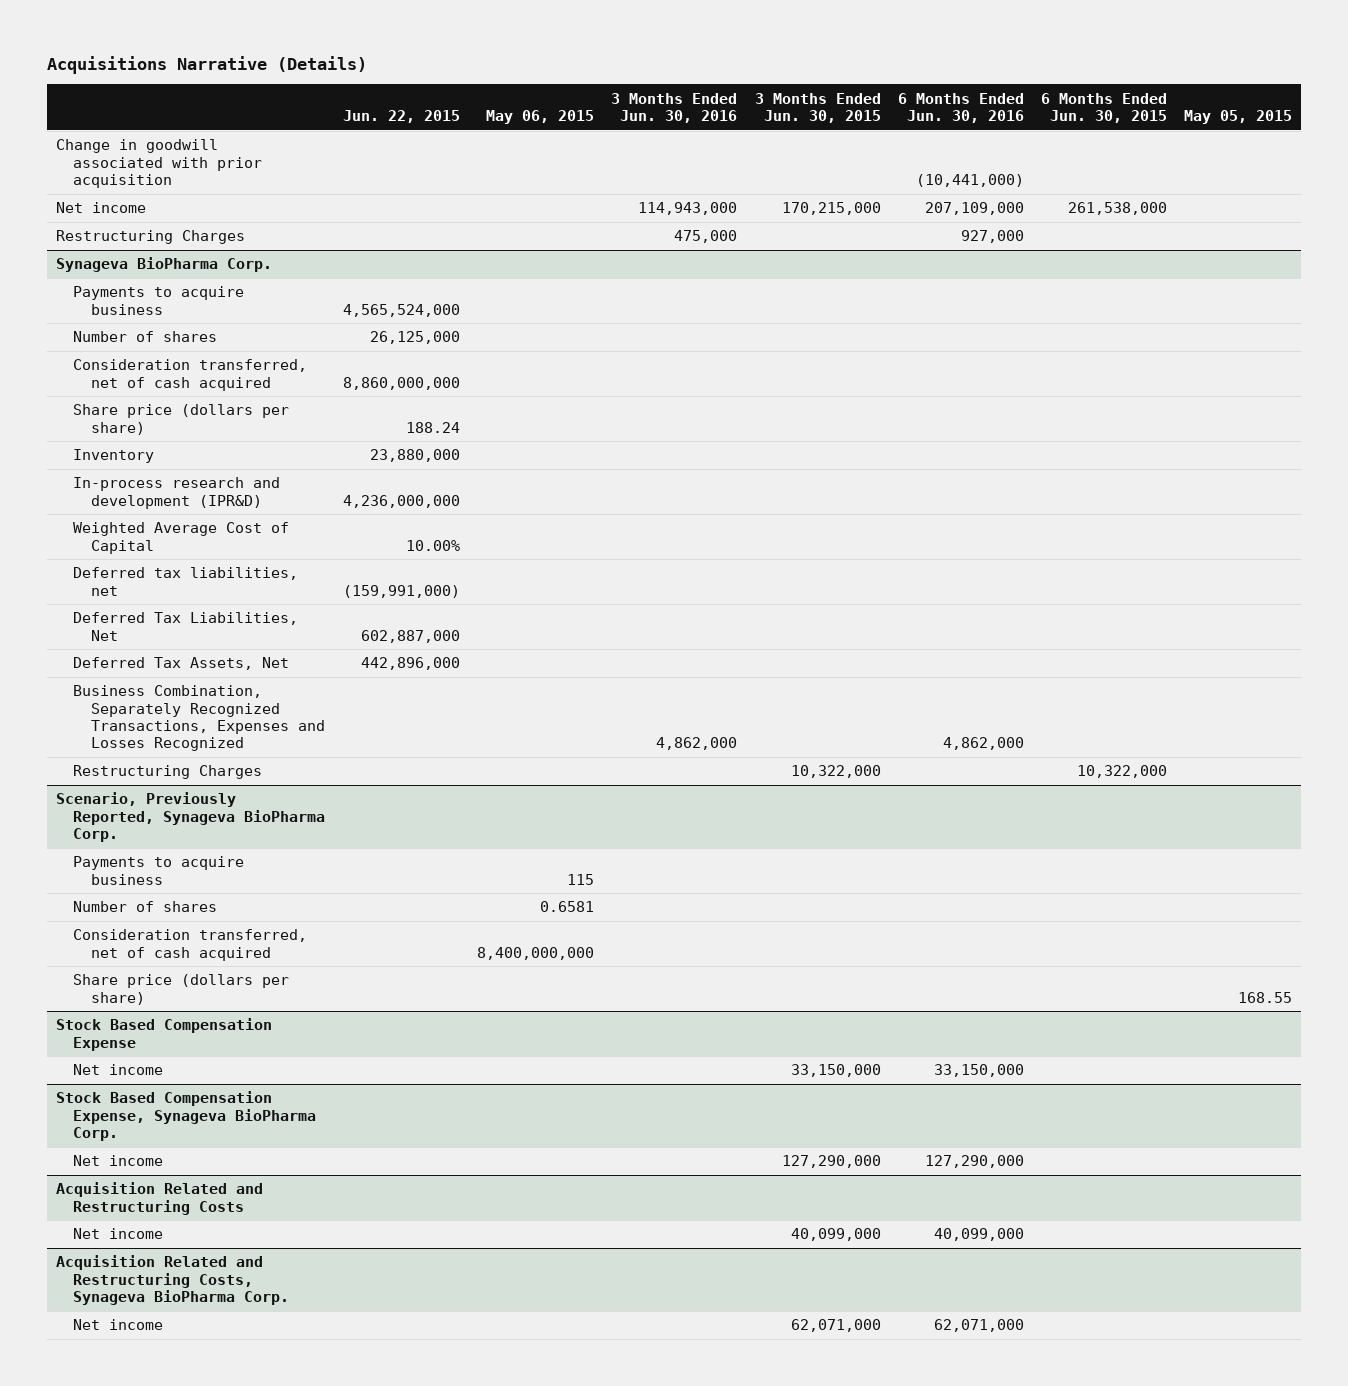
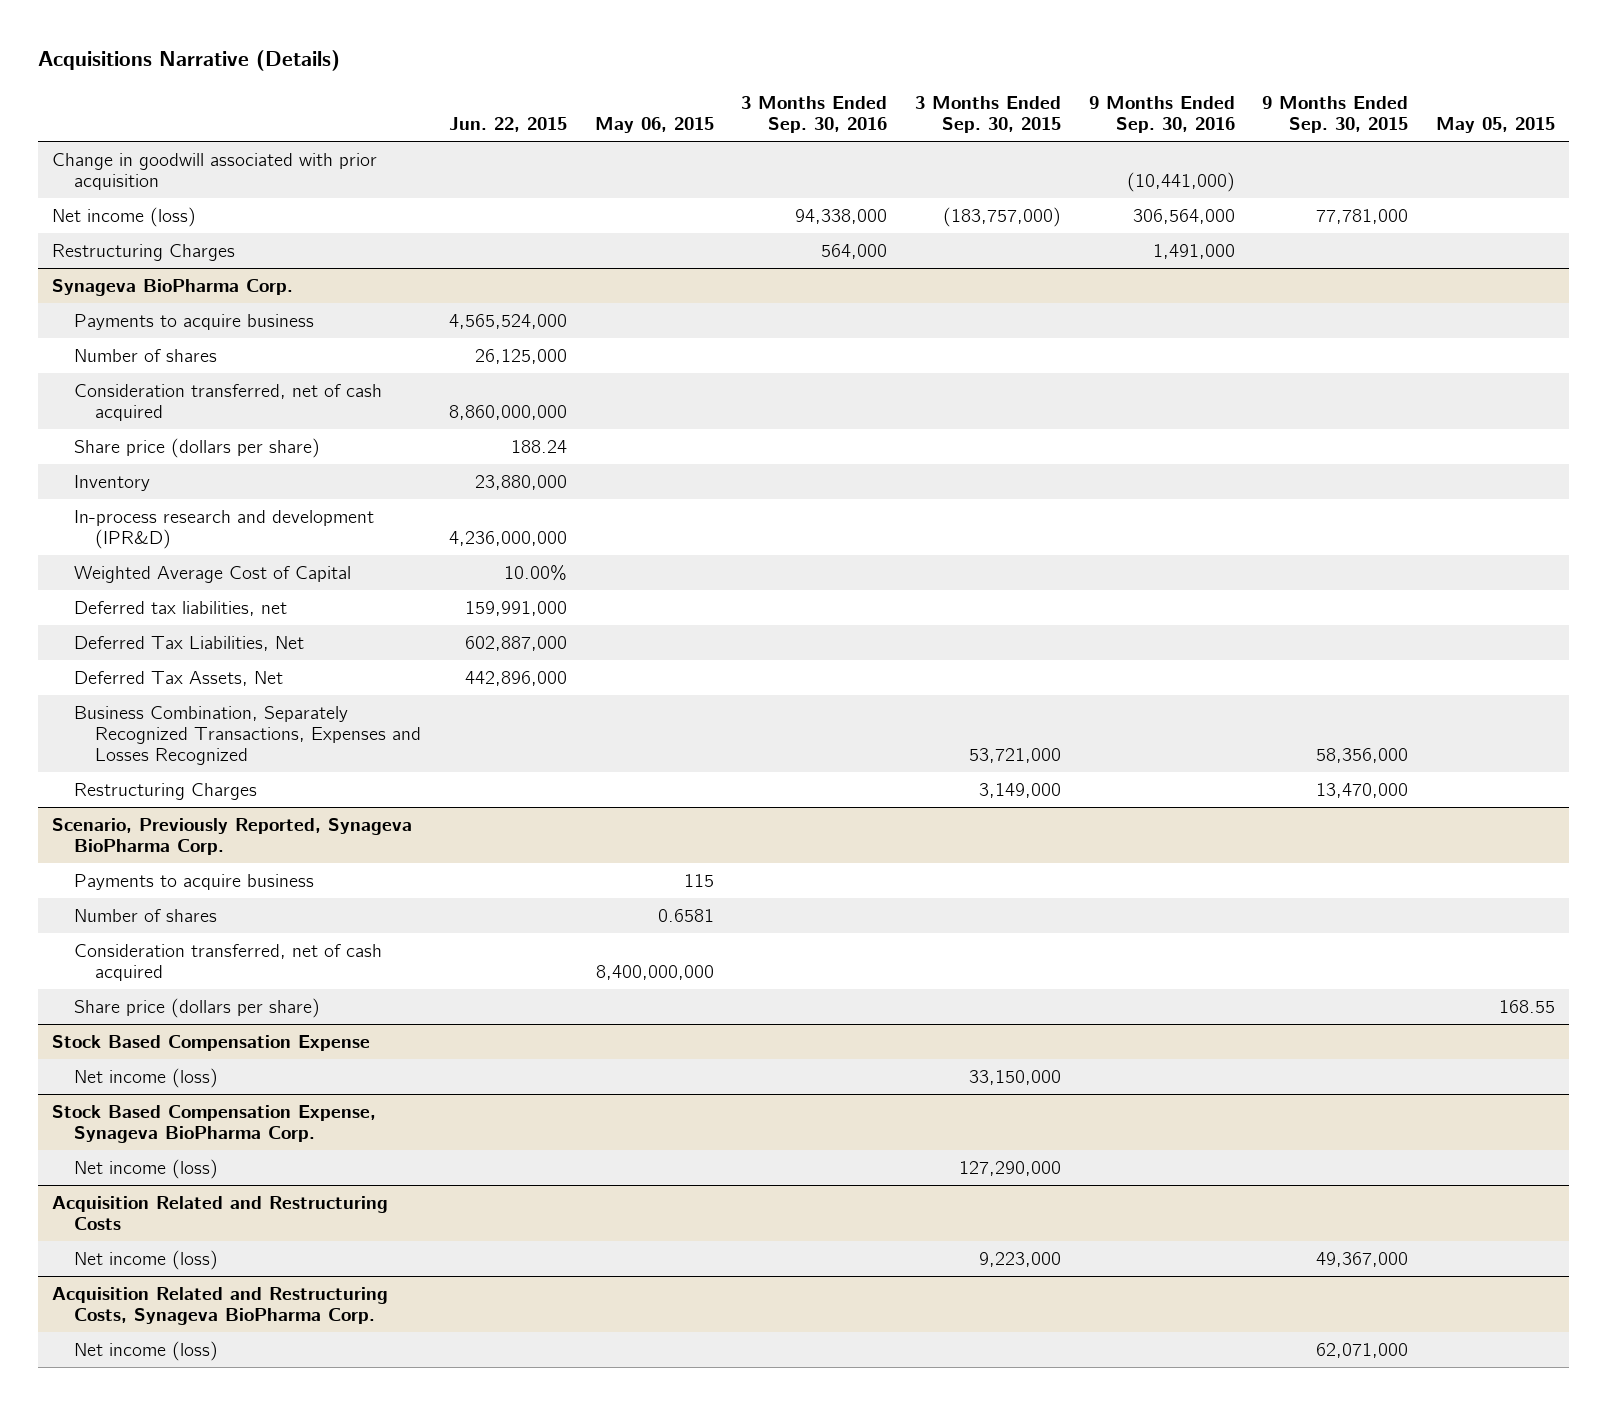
[611,92,738,124] 3 Months Ended Jun. 30, 2016 -> none
[754,92,881,124] 3 Months Ended Jun. 30, 2015 -> none
[897,92,1024,124] 6 Months Ended Jun. 30, 2016 -> none
[1041,92,1168,124] 6 Months Ended Jun. 30, 2015 -> none
none -> [741,95,888,133] 3 Months Ended Sep. 30, 2016
none -> [914,95,1061,133] 3 Months Ended Sep. 30, 2015
none -> [1088,95,1235,133] 9 Months Ended Sep. 30, 2016
none -> [1262,95,1409,133] 9 Months Ended Sep. 30, 2015
[55,202,146,214] Net income -> [51,206,196,227] Net income (loss)
[342,584,460,598] (159,991,000) -> [465,600,568,616] 159,991,000
[73,1064,164,1076] Net income -> [73,1067,218,1088] Net income (loss)
[73,1155,164,1167] Net income -> [73,1158,218,1179] Net income (loss)
[73,1228,164,1240] Net income -> [73,1249,218,1270] Net income (loss)
[73,1319,164,1331] Net income -> [73,1340,218,1361] Net income (loss)

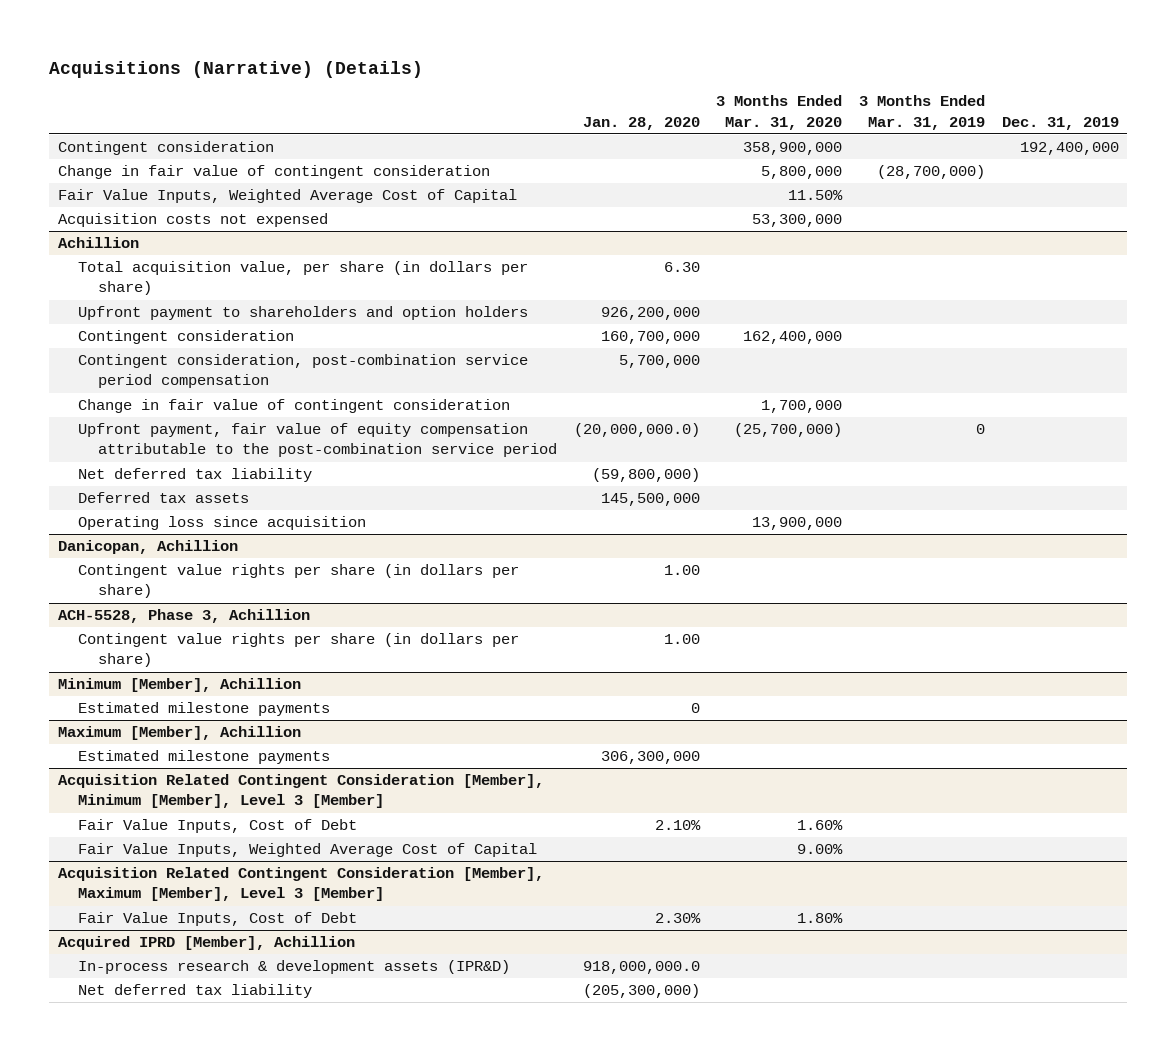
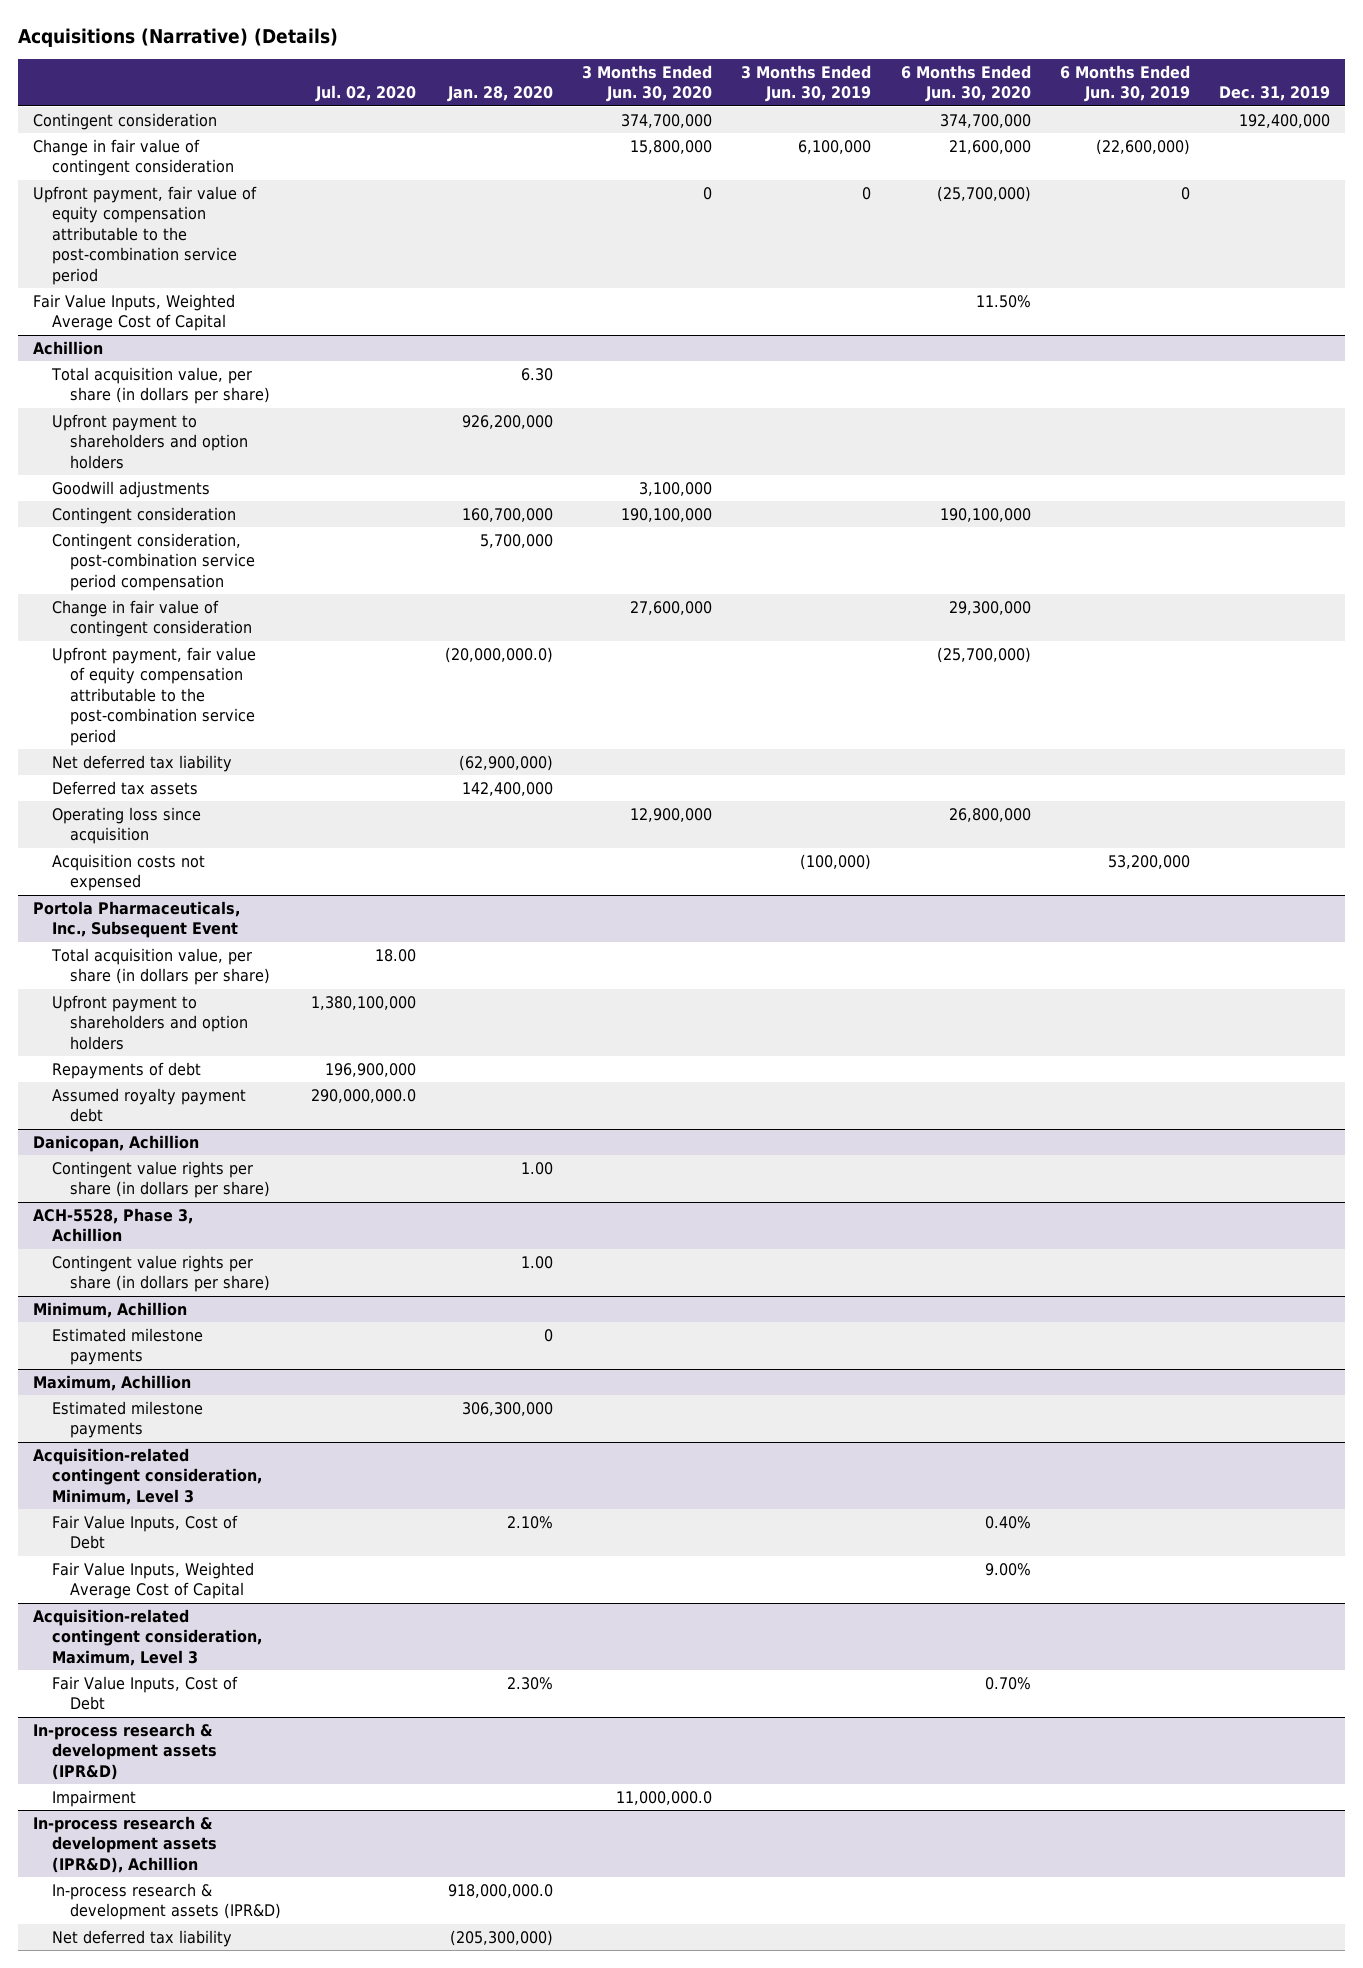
[716,95,843,130] 3 Months Ended Mar. 31, 2020 -> none
[858,95,985,130] 3 Months Ended Mar. 31, 2019 -> none
none -> [314,85,416,103] Jul. 02, 2020
none -> [582,65,713,103] 3 Months Ended Jun. 30, 2020
none -> [741,65,872,103] 3 Months Ended Jun. 30, 2019
none -> [900,65,1031,103] 6 Months Ended Jun. 30, 2020
none -> [1059,65,1190,103] 6 Months Ended Jun. 30, 2019
none -> [32,186,257,285] Upfront payment, fair value of equity compensation attributable to the post-combination service period
[57,213,328,228] Acquisition costs not expensed -> none
none -> [51,481,210,499] Goodwill adjustments
[591,468,700,483] (59,800,000) -> [458,755,553,772] (62,900,000)
[600,493,700,507] 145,500,000 -> [461,782,553,797] 142,400,000
none -> [51,854,205,892] Acquisition costs not expensed
none -> [32,901,240,939] Portola Pharmaceuticals, Inc., Subsequent Event
none -> [50,948,271,986] Total acquisition value, per share (in dollars per share)
none -> [51,995,249,1050] Upfront payment to shareholders and option holders
none -> [51,1062,201,1080] Repayments of debt
none -> [51,1088,246,1123] Assumed royalty payment debt
[57,678,301,693] Minimum [Member], Achillion -> [32,1302,187,1319] Minimum, Achillion
[57,726,301,741] Maximum [Member], Achillion -> [32,1375,191,1392] Maximum, Achillion
[57,774,544,809] Acquisition Related Contingent Consideration [Member], Minimum [Member], Level 3 [Member] -> [32,1448,262,1505] Acquisition-related contingent consideration, Minimum, Level 3
[57,867,544,902] Acquisition Related Contingent Consideration [Member], Maximum [Member], Level 3 [Member] -> [32,1609,262,1666] Acquisition-related contingent consideration, Maximum, Level 3
none -> [32,1723,217,1780] In-process research & development assets (IPR&D)
none -> [51,1790,136,1808] Impairment
[57,936,355,951] Acquired IPRD [Member], Achillion -> [32,1816,217,1873] In-process research & development assets (IPR&D), Achillion

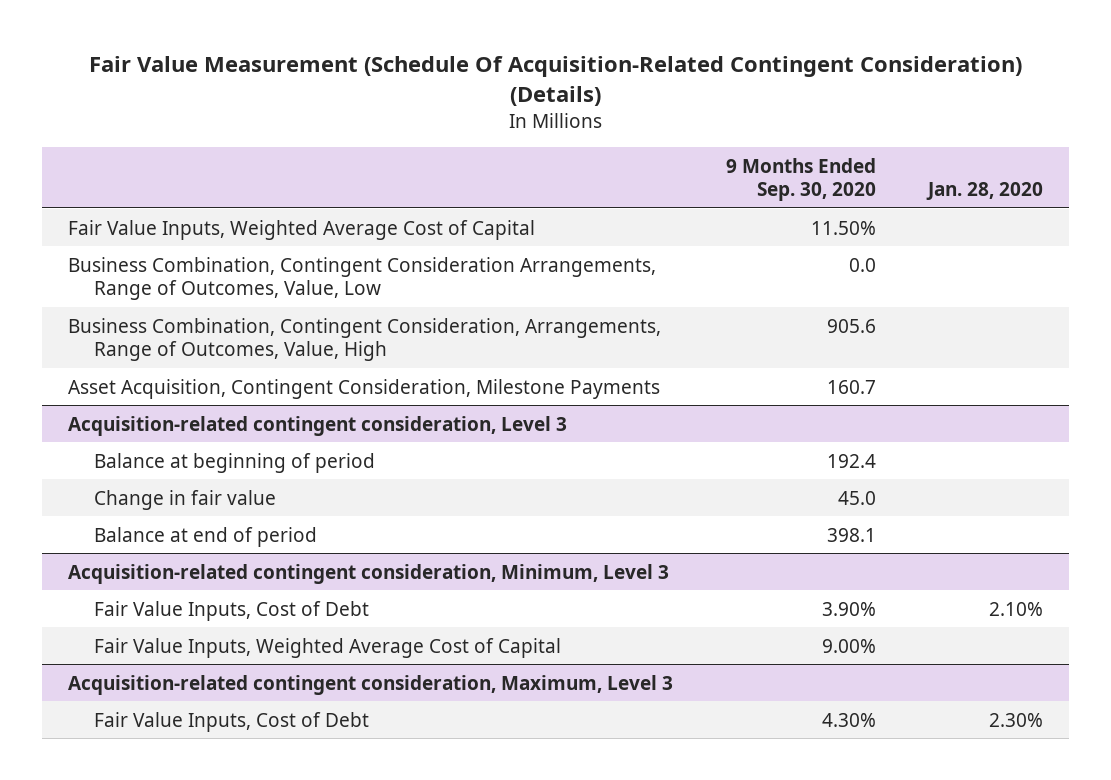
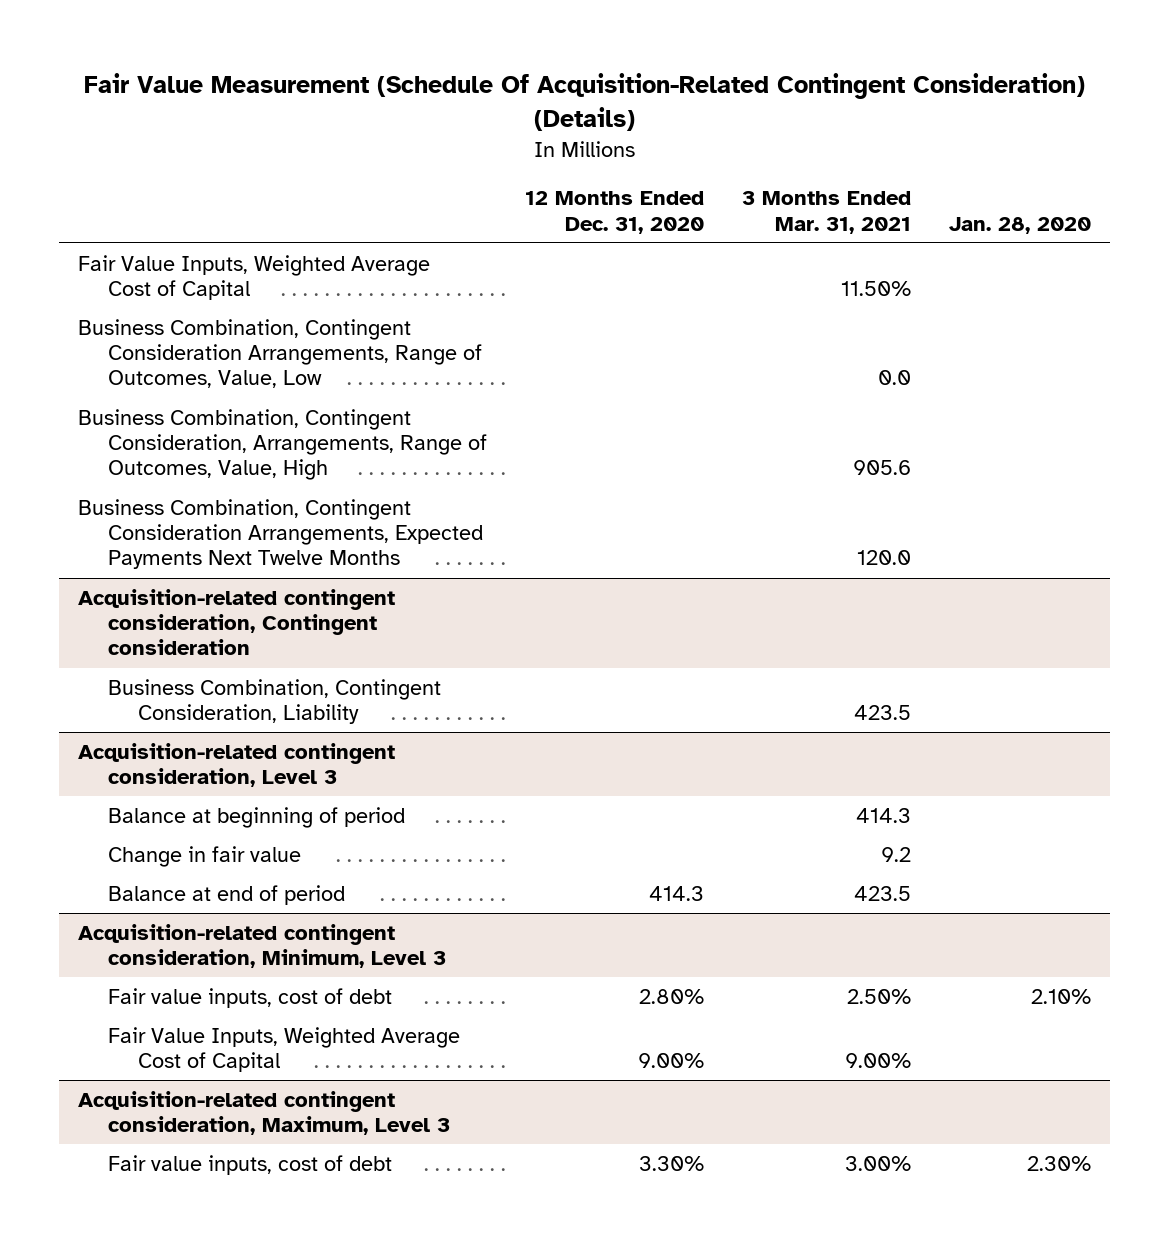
[725,157,876,202] 9 Months Ended Sep. 30, 2020 -> none
none -> [525,191,705,234] 12 Months Ended Dec. 31, 2020
none -> [742,191,912,234] 3 Months Ended Mar. 31, 2021
[68,378,661,399] Asset Acquisition, Contingent Consideration, Milestone Payments -> none
none -> [78,498,484,570] Business Combination, Contingent Consideration Arrangements, Expected Payments Next Twelve Months
none -> [78,588,396,656] Acquisition-related contingent consideration, Contingent consideration
none -> [108,678,442,725] Business Combination, Contingent Consideration, Liability
[94,600,370,621] Fair Value Inputs, Cost of Debt -> [108,987,393,1008] Fair value inputs, cost of debt
[94,711,370,732] Fair Value Inputs, Cost of Debt -> [108,1154,393,1175] Fair value inputs, cost of debt

